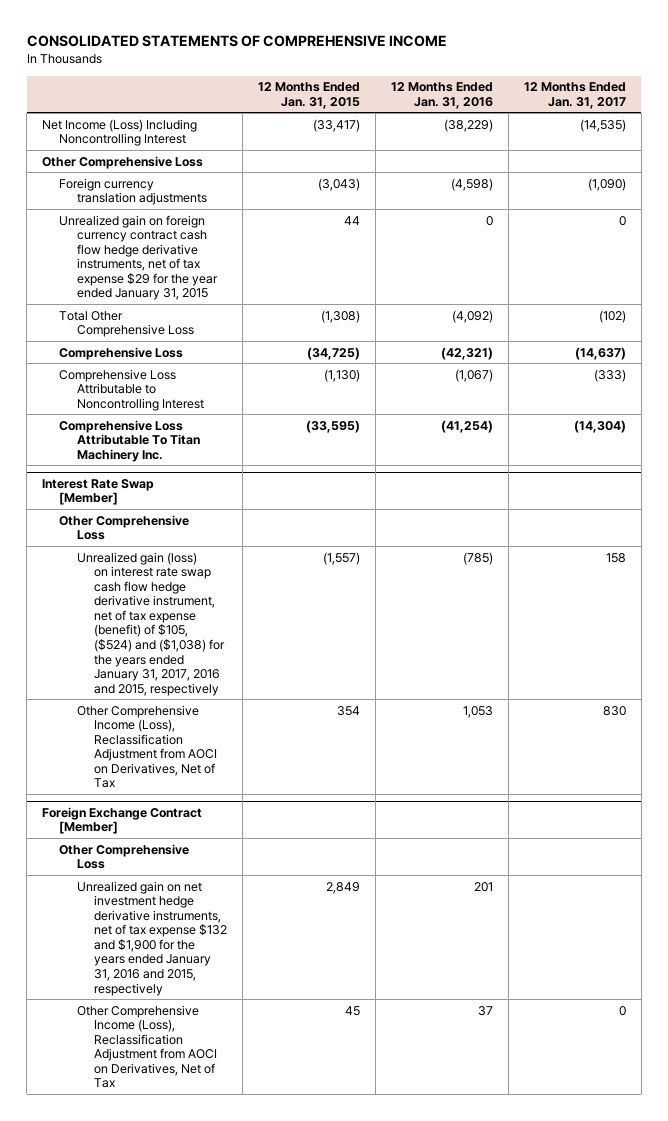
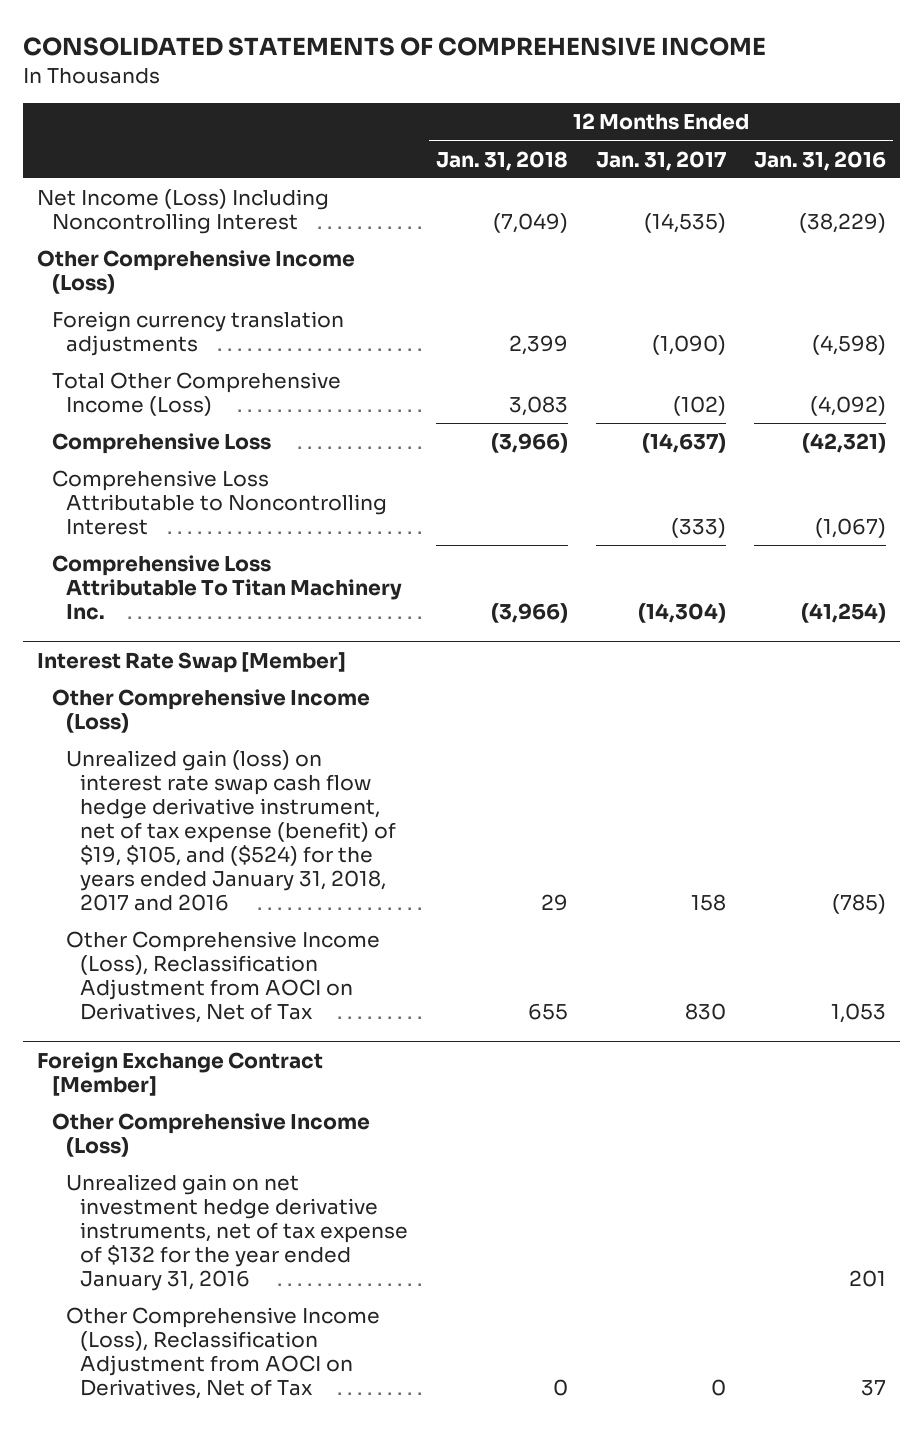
[257,82,360,109] 12 Months Ended Jan. 31, 2015 -> none
none -> [436,150,569,171] Jan. 31, 2018
[42,155,204,169] Other Comprehensive Loss -> [37,250,356,295] Other Comprehensive Income (Loss)
[59,214,218,301] Unrealized gain on foreign currency contract cash flow hedge derivative instruments, net of tax expense $29 for the year ended January 31, 2015 -> none
[59,310,194,338] Total Other Comprehensive Loss -> [51,372,341,417] Total Other Comprehensive Income (Loss)
[59,514,190,541] Other Comprehensive Loss -> [51,689,370,734] Other Comprehensive Income (Loss)
[76,551,225,696] Unrealized gain (loss) on interest rate swap cash flow hedge derivative instrument, net of tax expense (benefit) of $105, ($524) and ($1,038) for the years ended January 31, 2017, 2016 and 2015, respectively -> [66,750,397,911] Unrealized gain (loss) on interest rate swap cash flow hedge derivative instrument, net of tax expense (benefit) of $19, $105, and ($524) for the years ended January 31, 2018, 2017 and 2016
[59,843,190,870] Other Comprehensive Loss -> [51,1113,370,1158] Other Comprehensive Income (Loss)
[76,880,227,996] Unrealized gain on net investment hedge derivative instruments, net of tax expense $132 and $1,900 for the years ended January 31, 2016 and 2015, respectively -> [66,1174,409,1292] Unrealized gain on net investment hedge derivative instruments, net of tax expense of $132 for the year ended January 31, 2016

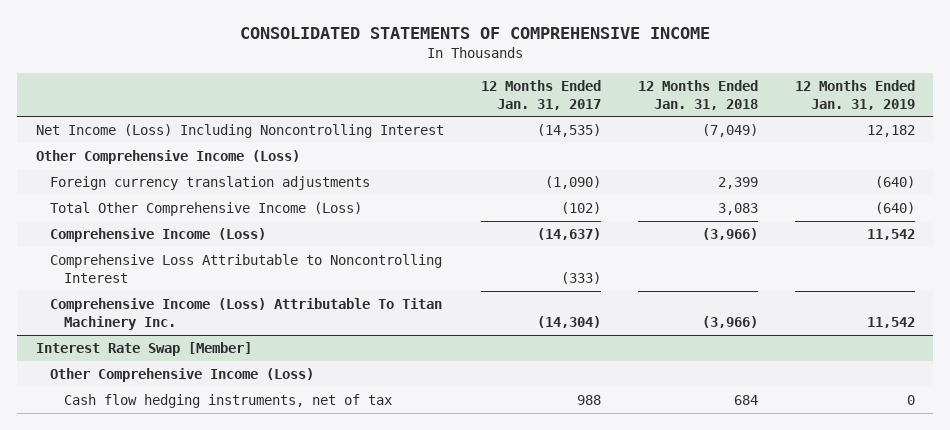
[753,150,886,171] Jan. 31, 2016 -> none
none -> [794,79,915,110] 12 Months Ended Jan. 31, 2019
[51,433,271,455] Comprehensive Loss -> [49,228,266,243] Comprehensive Income (Loss)
[51,555,403,621] Comprehensive Loss Attributable To Titan Machinery Inc. -> [49,298,442,330] Comprehensive Income (Loss) Attributable To Titan Machinery Inc.
[66,750,397,911] Unrealized gain (loss) on interest rate swap cash flow hedge derivative instrument, net of tax expense (benefit) of $19, $105, and ($524) for the years ended January 31, 2018, 2017 and 2016 -> none
[66,931,381,1024] Other Comprehensive Income (Loss), Reclassification Adjustment from AOCI on Derivatives, Net of Tax -> none
[37,1052,324,1097] Foreign Exchange Contract [Member] -> none
[51,1113,370,1158] Other Comprehensive Income (Loss) -> none
[66,1174,409,1292] Unrealized gain on net investment hedge derivative instruments, net of tax expense of $132 for the year ended January 31, 2016 -> none
[66,1307,381,1400] Other Comprehensive Income (Loss), Reclassification Adjustment from AOCI on Derivatives, Net of Tax -> none
none -> [64,394,393,409] Cash flow hedging instruments, net of tax

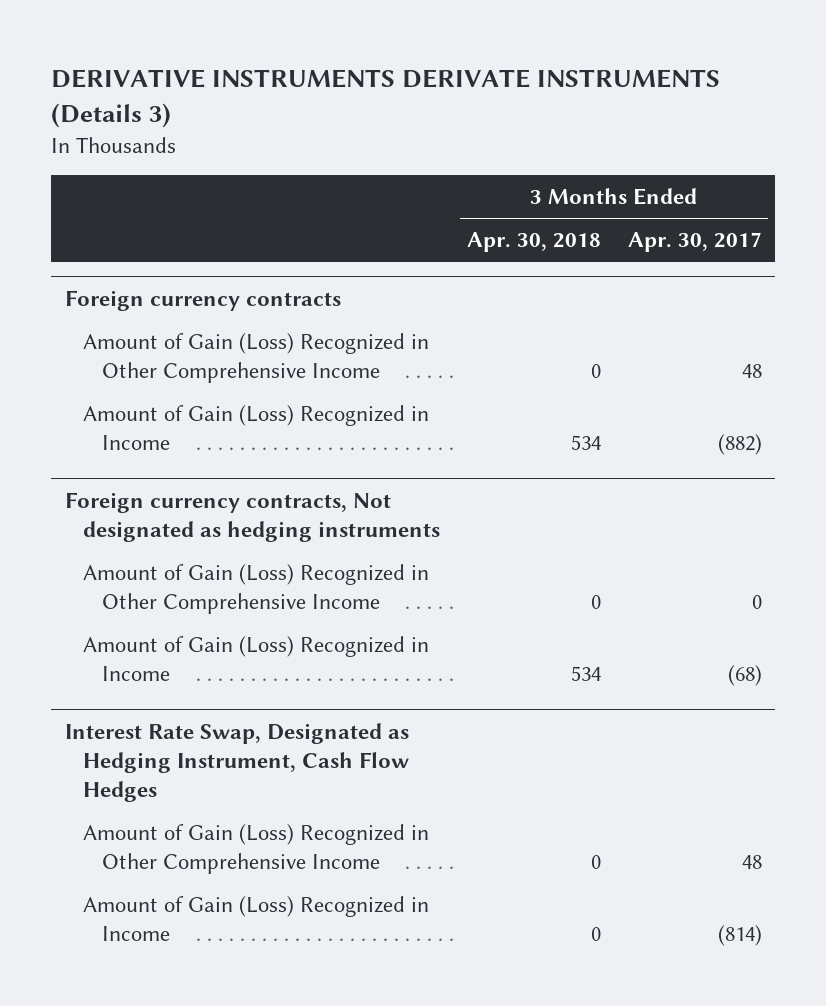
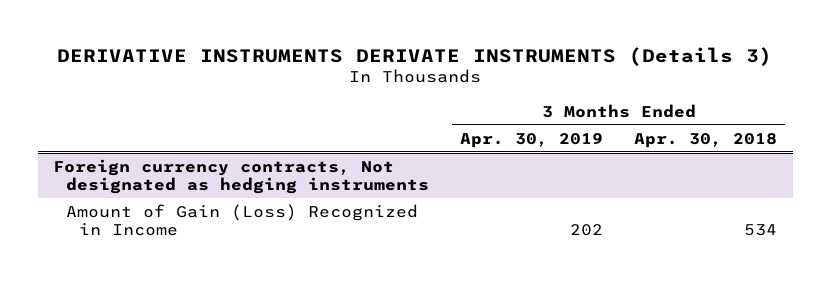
[627,232,762,253] Apr. 30, 2017 -> none
none -> [460,132,604,148] Apr. 30, 2019
[64,289,341,311] Foreign currency contracts -> none
[83,332,430,384] Amount of Gain (Loss) Recognized in Other Comprehensive Income -> none
[83,404,430,451] Amount of Gain (Loss) Recognized in Income -> none
[83,563,430,615] Amount of Gain (Loss) Recognized in Other Comprehensive Income -> none
[64,722,410,803] Interest Rate Swap, Designated as Hedging Instrument, Cash Flow Hedges -> none
[83,823,430,875] Amount of Gain (Loss) Recognized in Other Comprehensive Income -> none
[83,895,430,942] Amount of Gain (Loss) Recognized in Income -> none

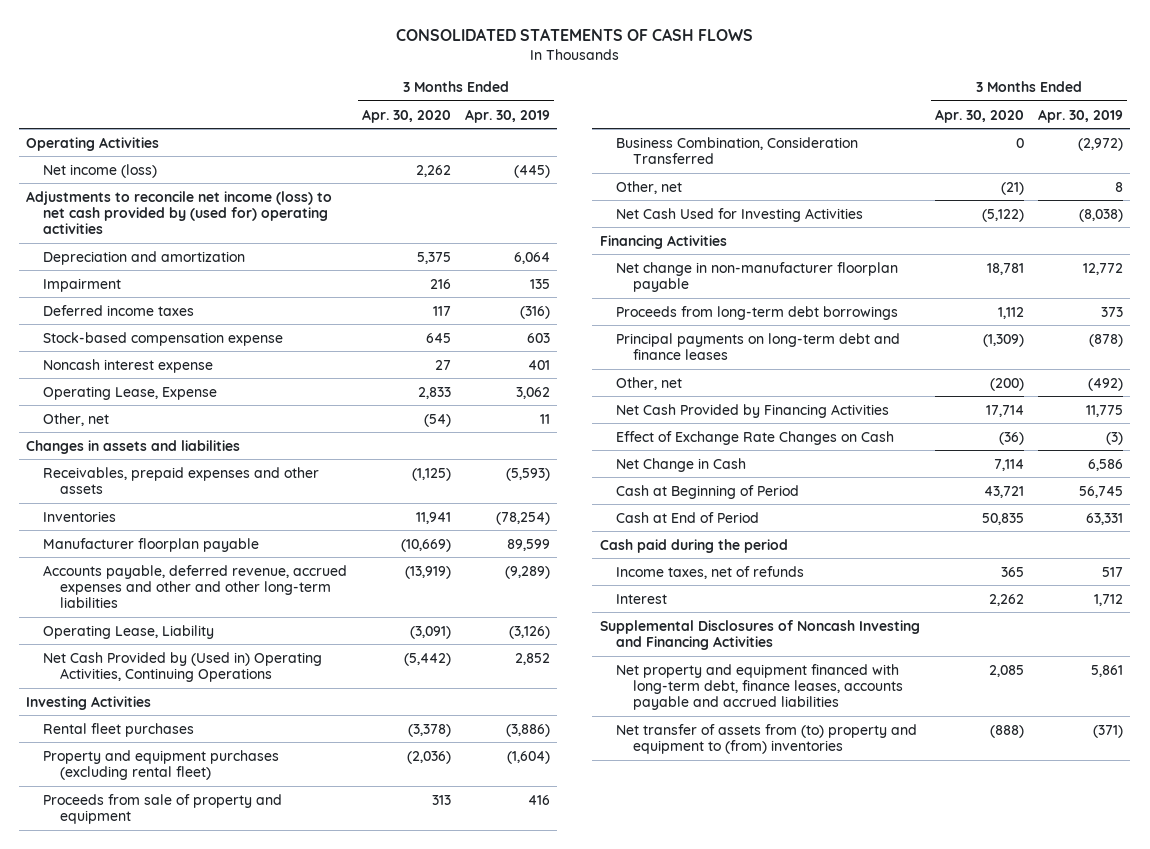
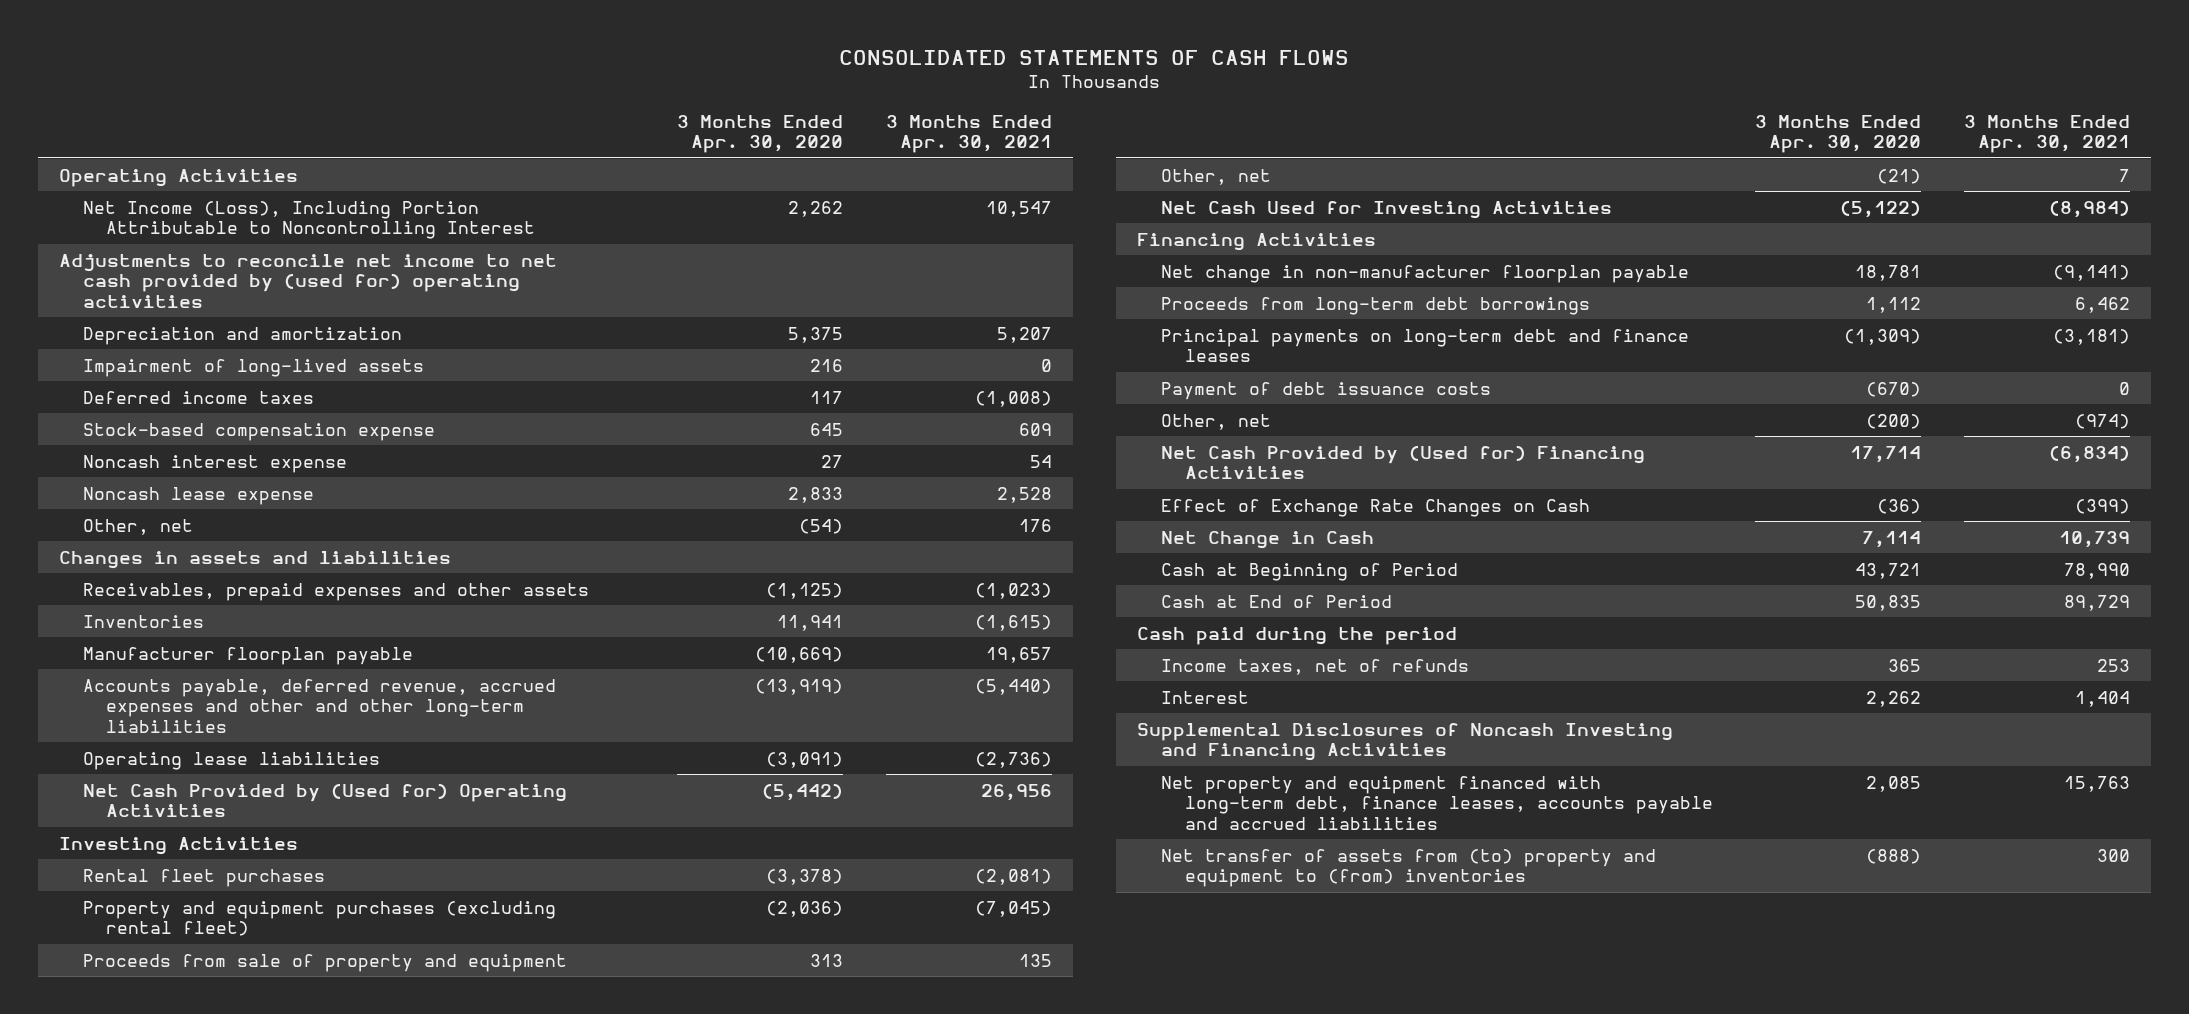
[465,108,551,123] Apr. 30, 2019 -> none
none -> [885,114,1052,154] 3 Months Ended Apr. 30, 2021
[43,163,158,178] Net income (loss) -> [82,200,536,240] Net Income (Loss), Including Portion Attributable to Noncontrolling Interest
[26,190,333,235] Adjustments to reconcile net income (loss) to net cash provided by (used for) operating activities -> [59,253,558,308] Adjustments to reconcile net income to net cash provided by (used for) operating activities
[43,277,122,292] Impairment -> [82,358,424,377] Impairment of long-lived assets
[43,385,218,400] Operating Lease, Expense -> [82,486,314,505] Noncash lease expense
[43,624,215,639] Operating Lease, Liability -> [82,751,380,770] Operating lease liabilities
[43,651,323,683] Net Cash Provided by (Used in) Operating Activities, Continuing Operations -> [82,782,567,818] Net Cash Provided by (Used for) Operating Activities
[616,136,859,165] Business Combination, Consideration Transferred -> none
none -> [1161,381,1492,400] Payment of debt issuance costs
[616,403,890,418] Net Cash Provided by Financing Activities -> [1161,444,1646,480] Net Cash Provided by (Used for) Financing Activities

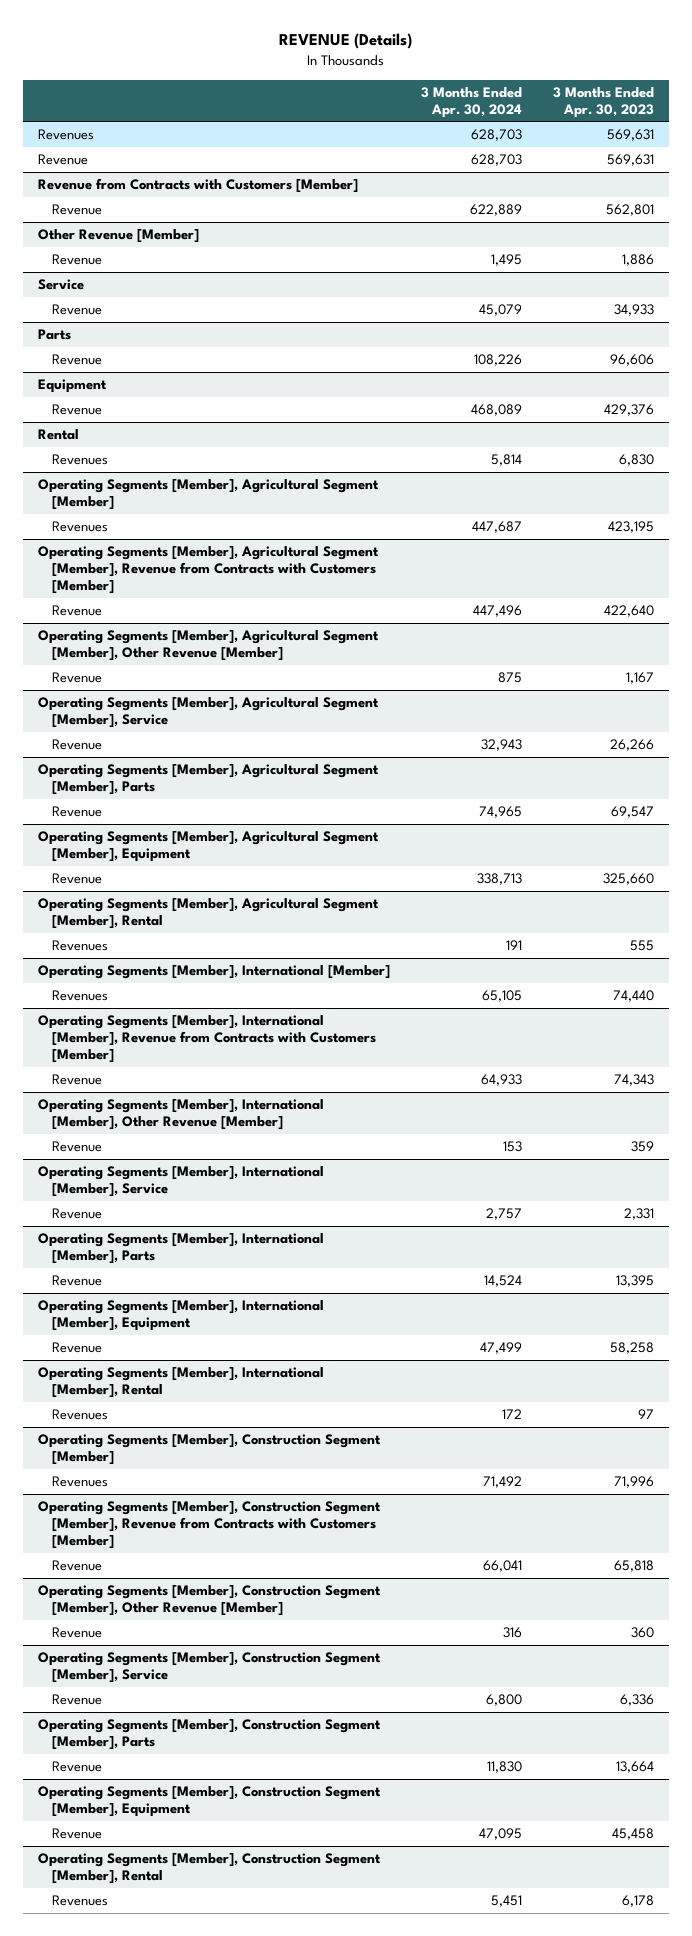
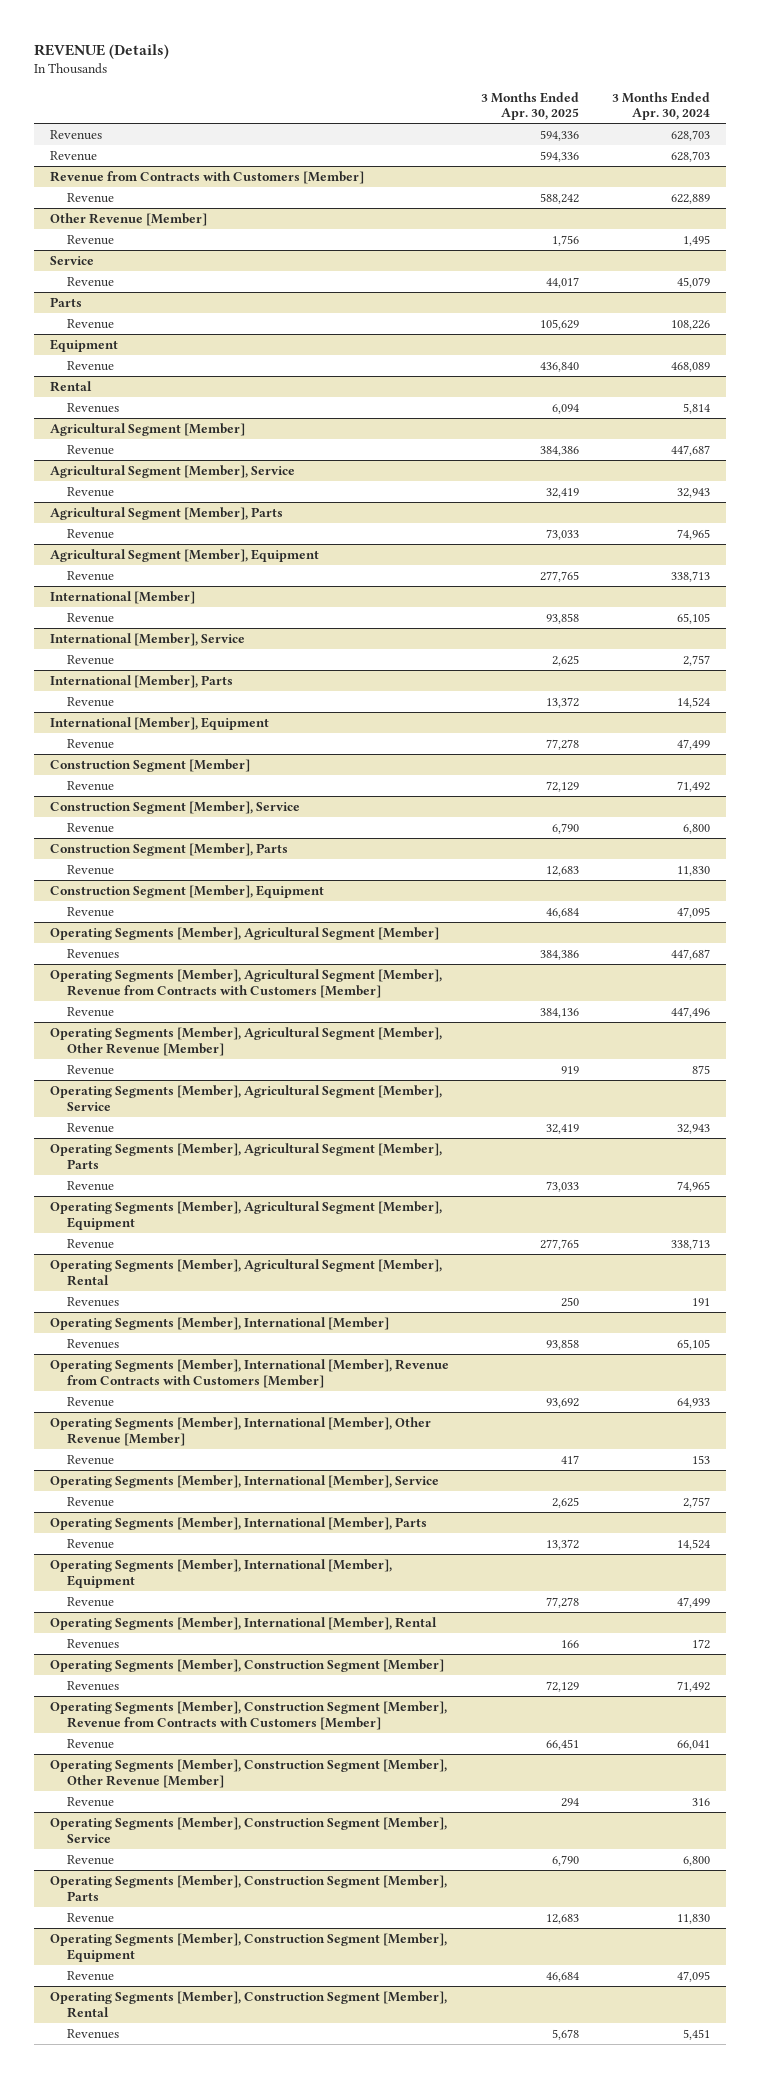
[552,86,654,118] 3 Months Ended Apr. 30, 2023 -> none
none -> [481,91,580,121] 3 Months Ended Apr. 30, 2025
none -> [50,422,246,436] Agricultural Segment [Member]
none -> [66,444,114,455] Revenue
none -> [50,464,296,478] Agricultural Segment [Member], Service
none -> [66,486,114,497] Revenue
none -> [50,506,284,520] Agricultural Segment [Member], Parts
none -> [66,528,114,539] Revenue
none -> [50,548,320,562] Agricultural Segment [Member], Equipment
none -> [66,570,114,581] Revenue
none -> [50,590,196,604] International [Member]
none -> [66,612,114,623] Revenue
none -> [50,632,246,646] International [Member], Service
none -> [66,654,114,665] Revenue
none -> [50,674,234,688] International [Member], Parts
none -> [66,696,114,707] Revenue
none -> [50,716,270,730] International [Member], Equipment
none -> [66,738,114,749] Revenue
none -> [50,758,251,772] Construction Segment [Member]
none -> [66,780,114,791] Revenue
none -> [50,800,301,814] Construction Segment [Member], Service
none -> [66,822,114,833] Revenue
none -> [50,842,289,856] Construction Segment [Member], Parts
none -> [66,864,114,875] Revenue
none -> [50,884,325,898] Construction Segment [Member], Equipment
none -> [66,906,114,917] Revenue

